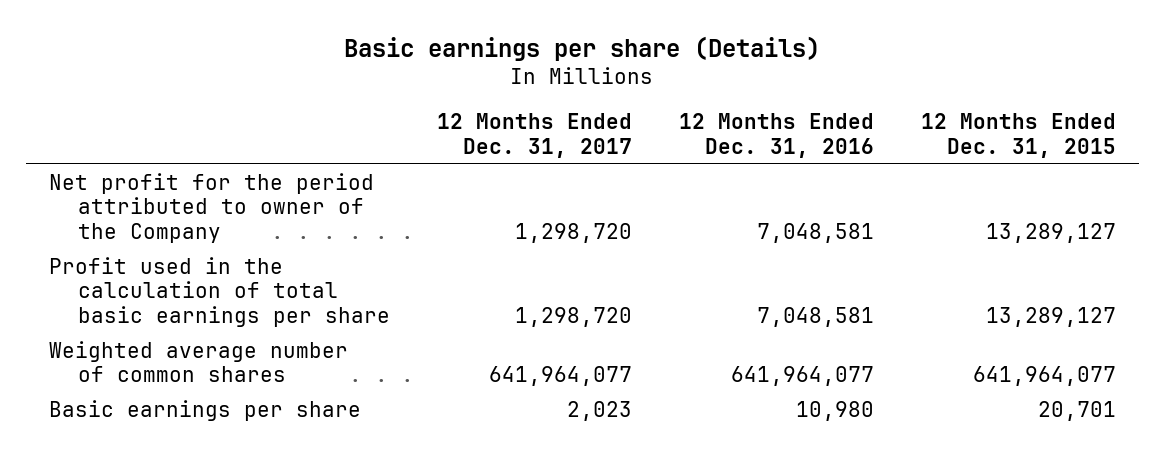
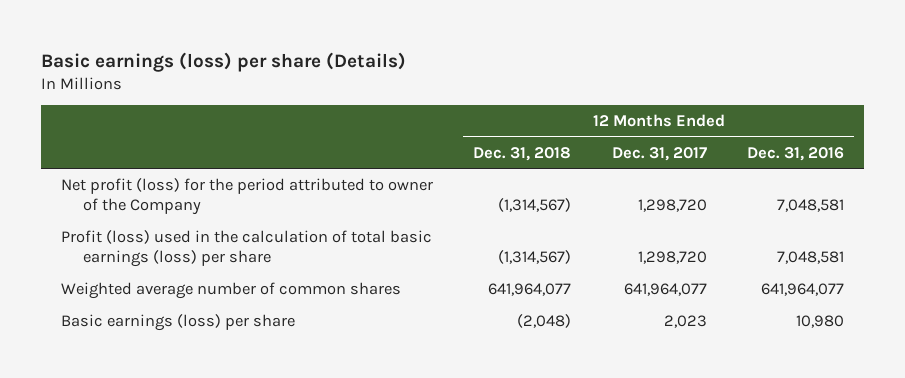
[344,36,821,62] Basic earnings per share (Details) -> [41,51,407,72] Basic earnings (loss) per share (Details)
[920,113,1116,158] 12 Months Ended Dec. 31, 2015 -> none
none -> [473,146,572,161] Dec. 31, 2018
[48,172,374,243] Net profit for the period attributed to owner of the Company -> [61,177,434,216] Net profit (loss) for the period attributed to owner of the Company
[48,256,391,327] Profit used in the calculation of total basic earnings per share -> [61,229,433,268] Profit (loss) used in the calculation of total basic earnings (loss) per share
[48,399,361,421] Basic earnings per share -> [61,313,296,331] Basic earnings (loss) per share

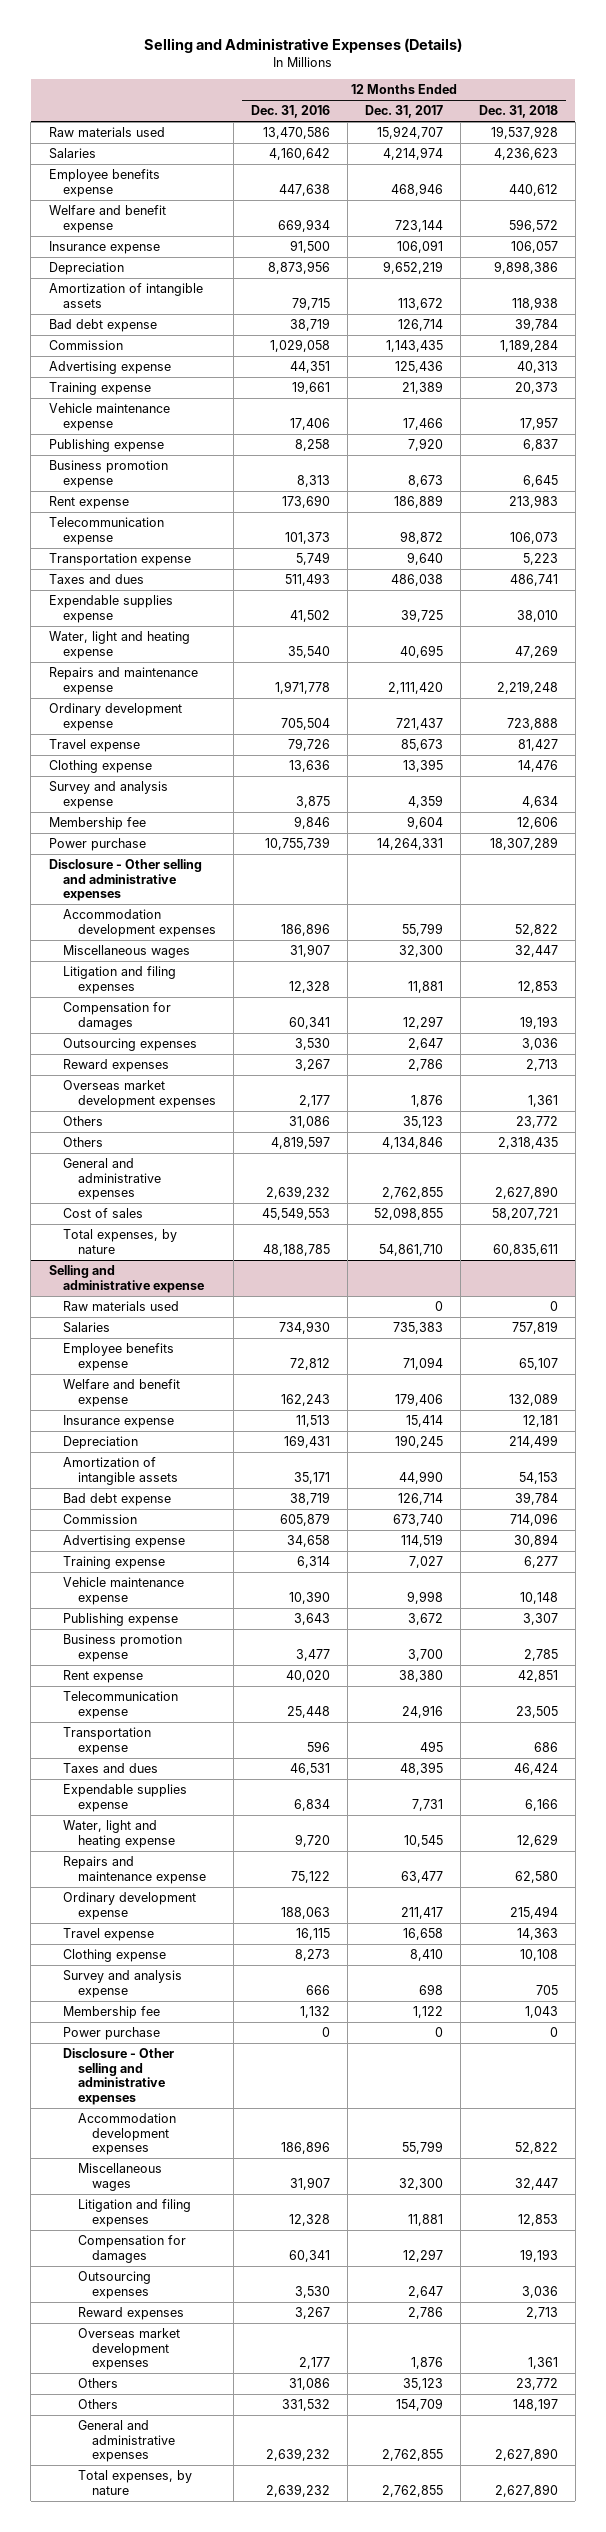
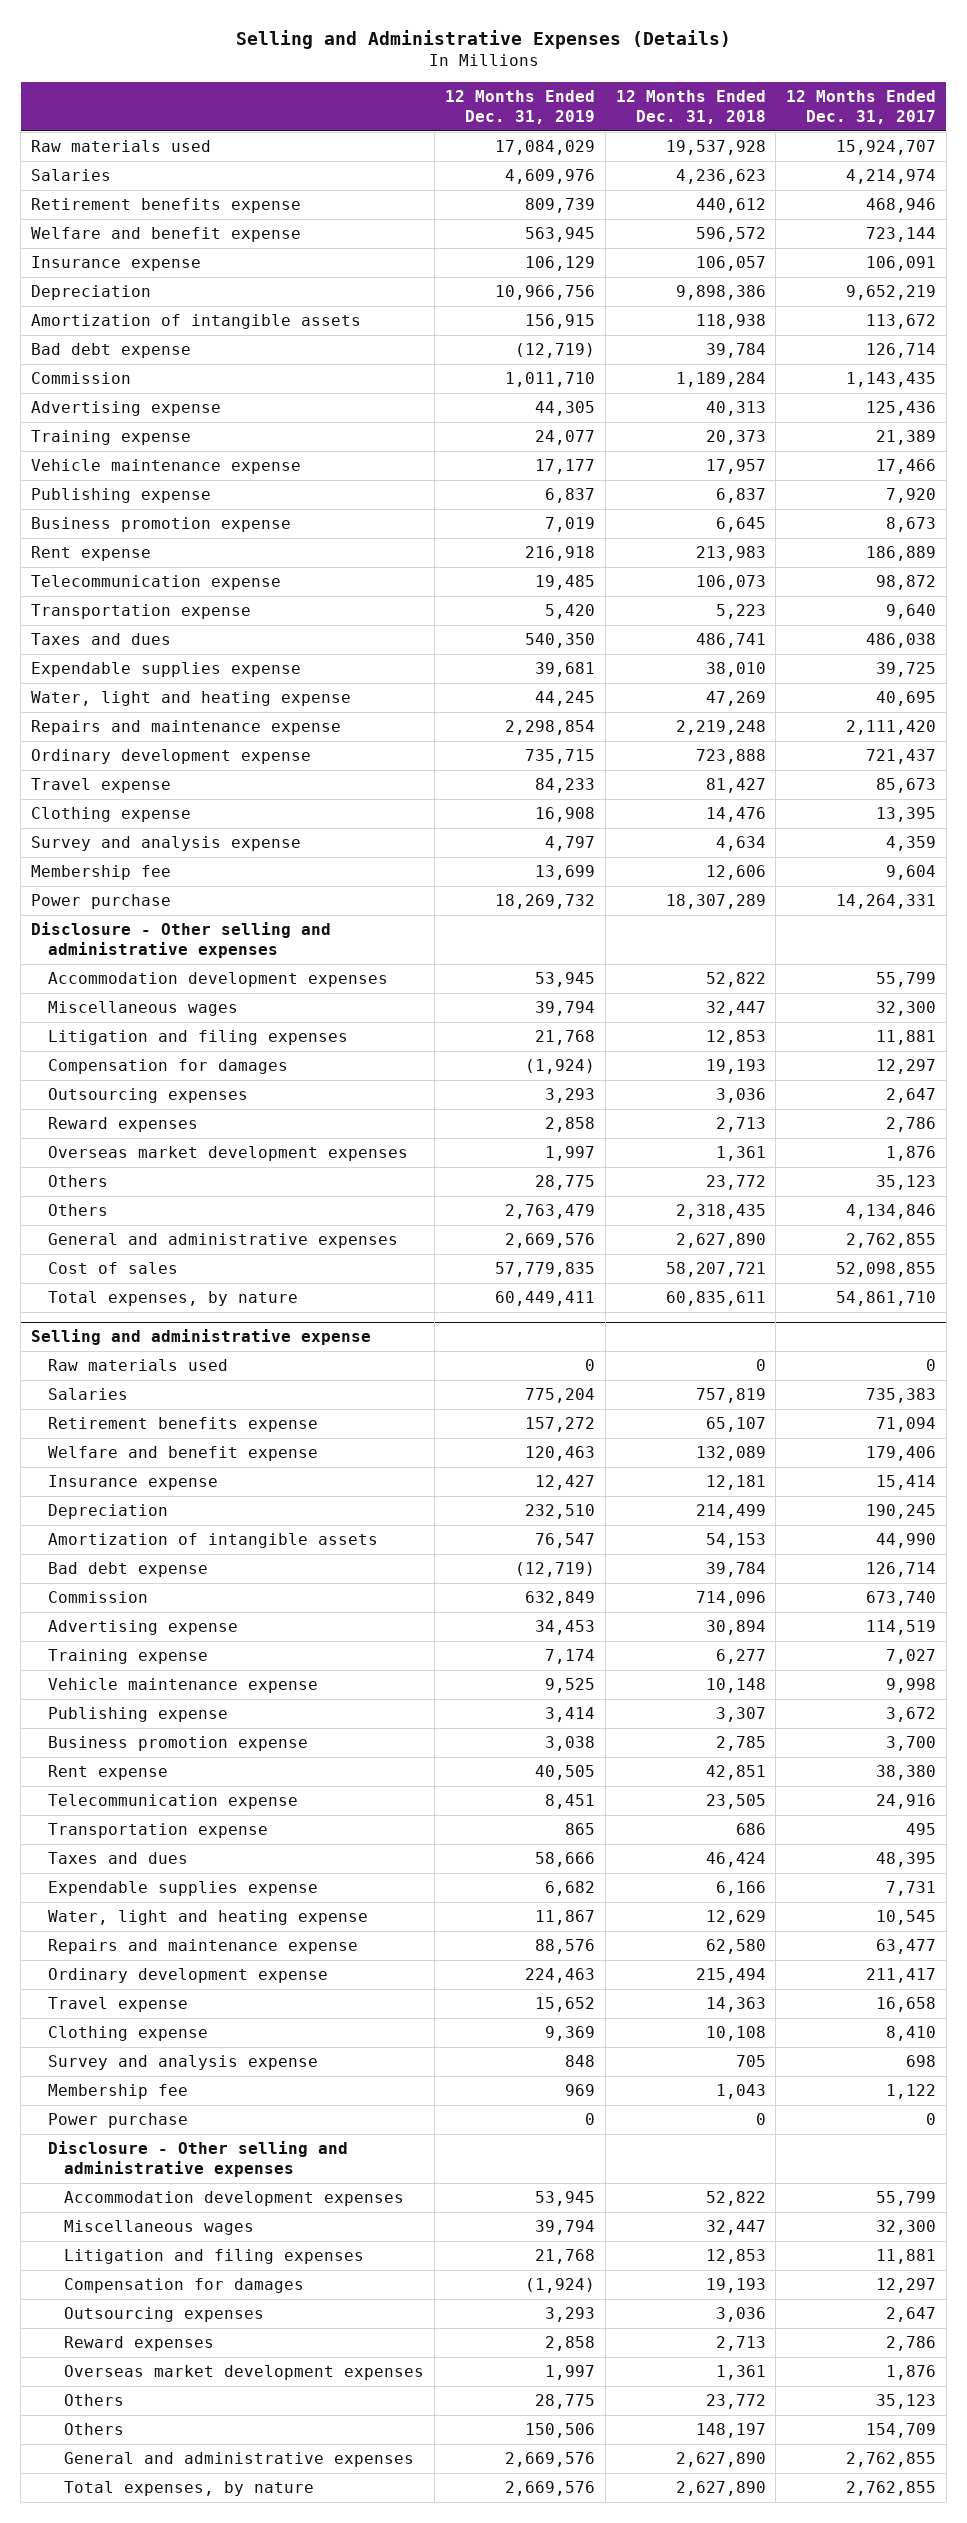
[250,105,330,119] Dec. 31, 2016 -> none
none -> [444,89,595,124] 12 Months Ended Dec. 31, 2019
[48,169,160,197] Employee benefits expense -> [30,198,301,214] Retirement benefits expense
[63,1343,175,1371] Employee benefits expense -> [47,1417,318,1433] Retirement benefits expense

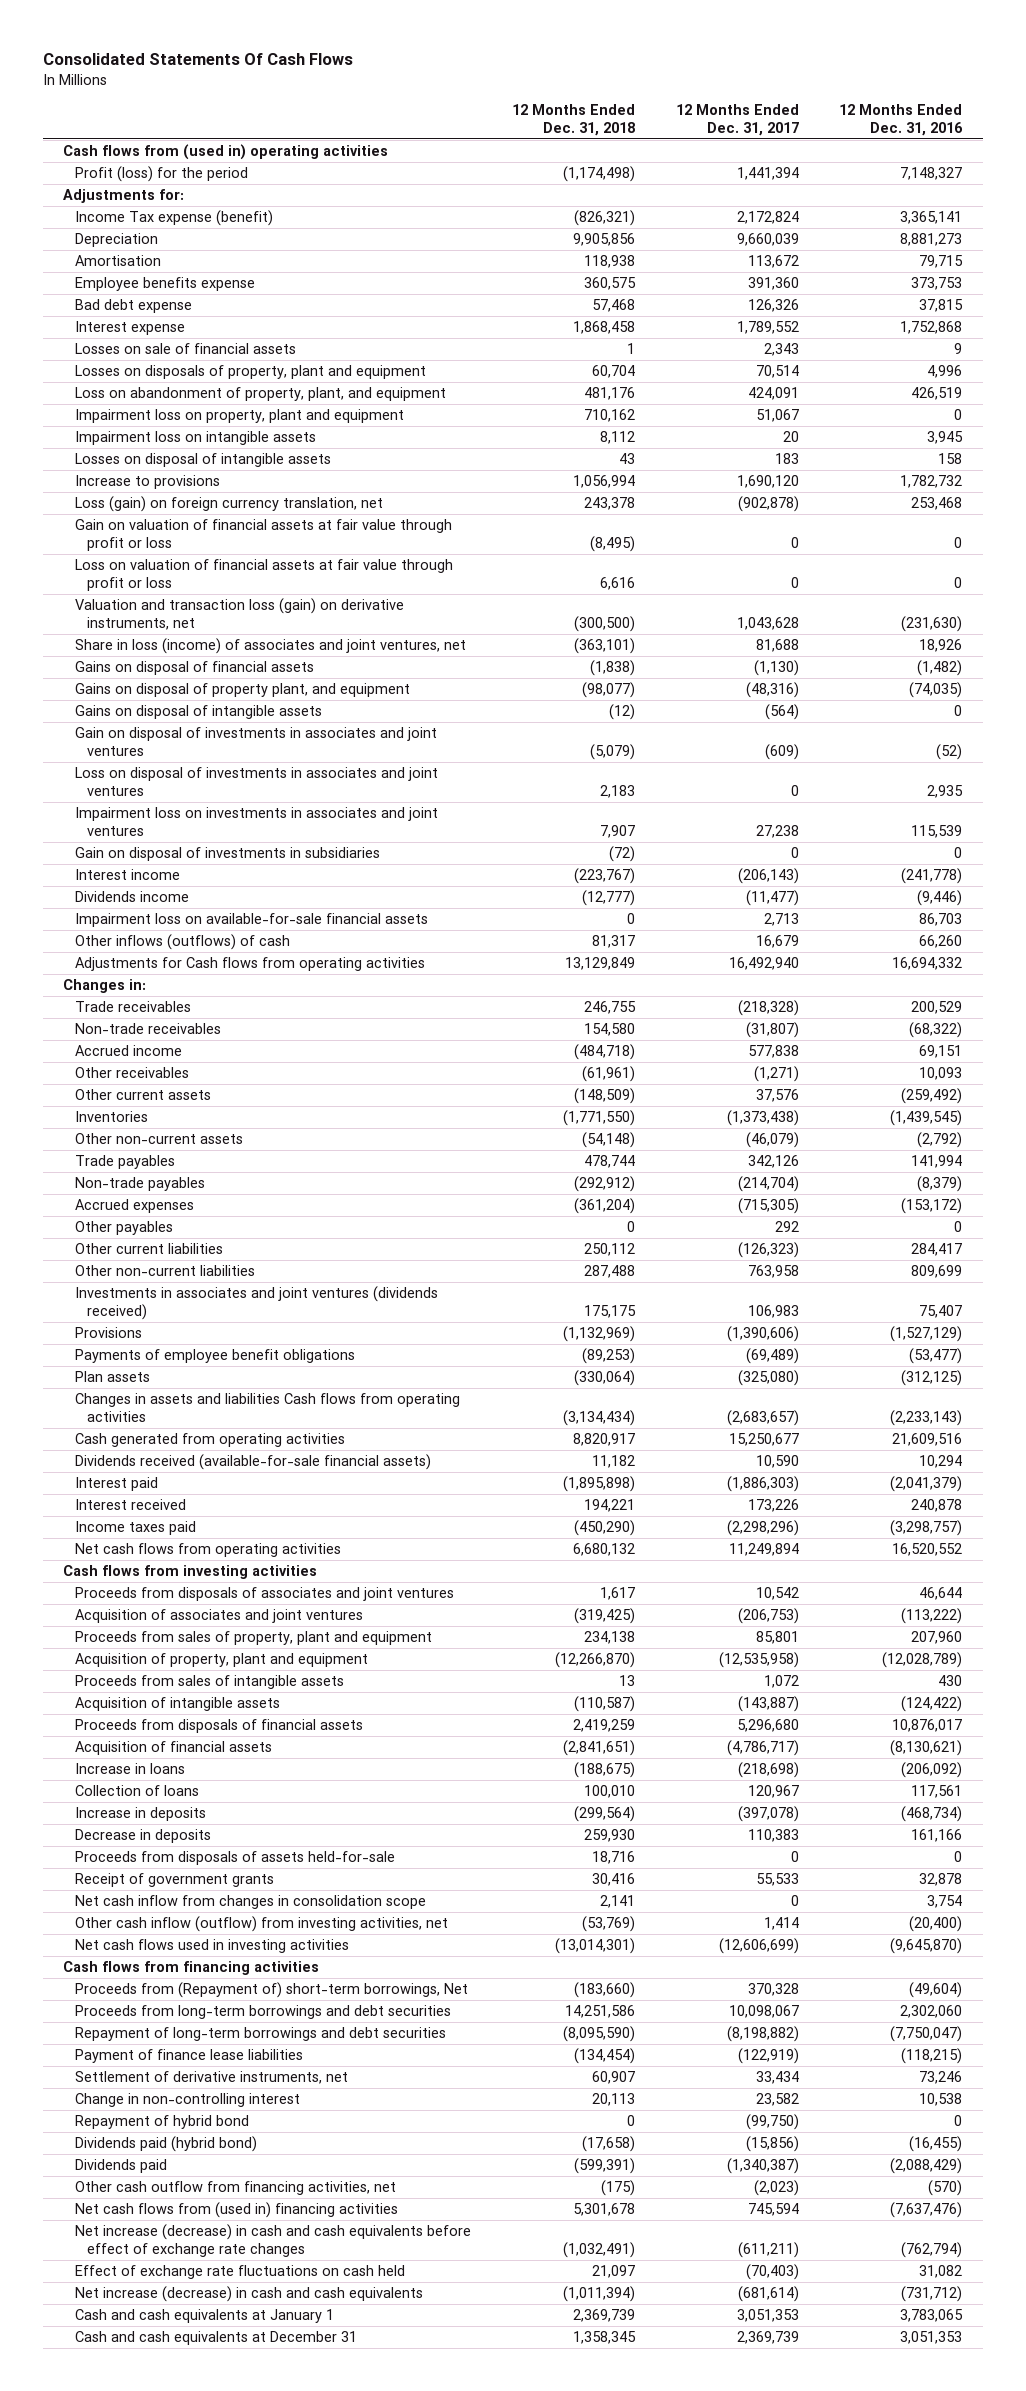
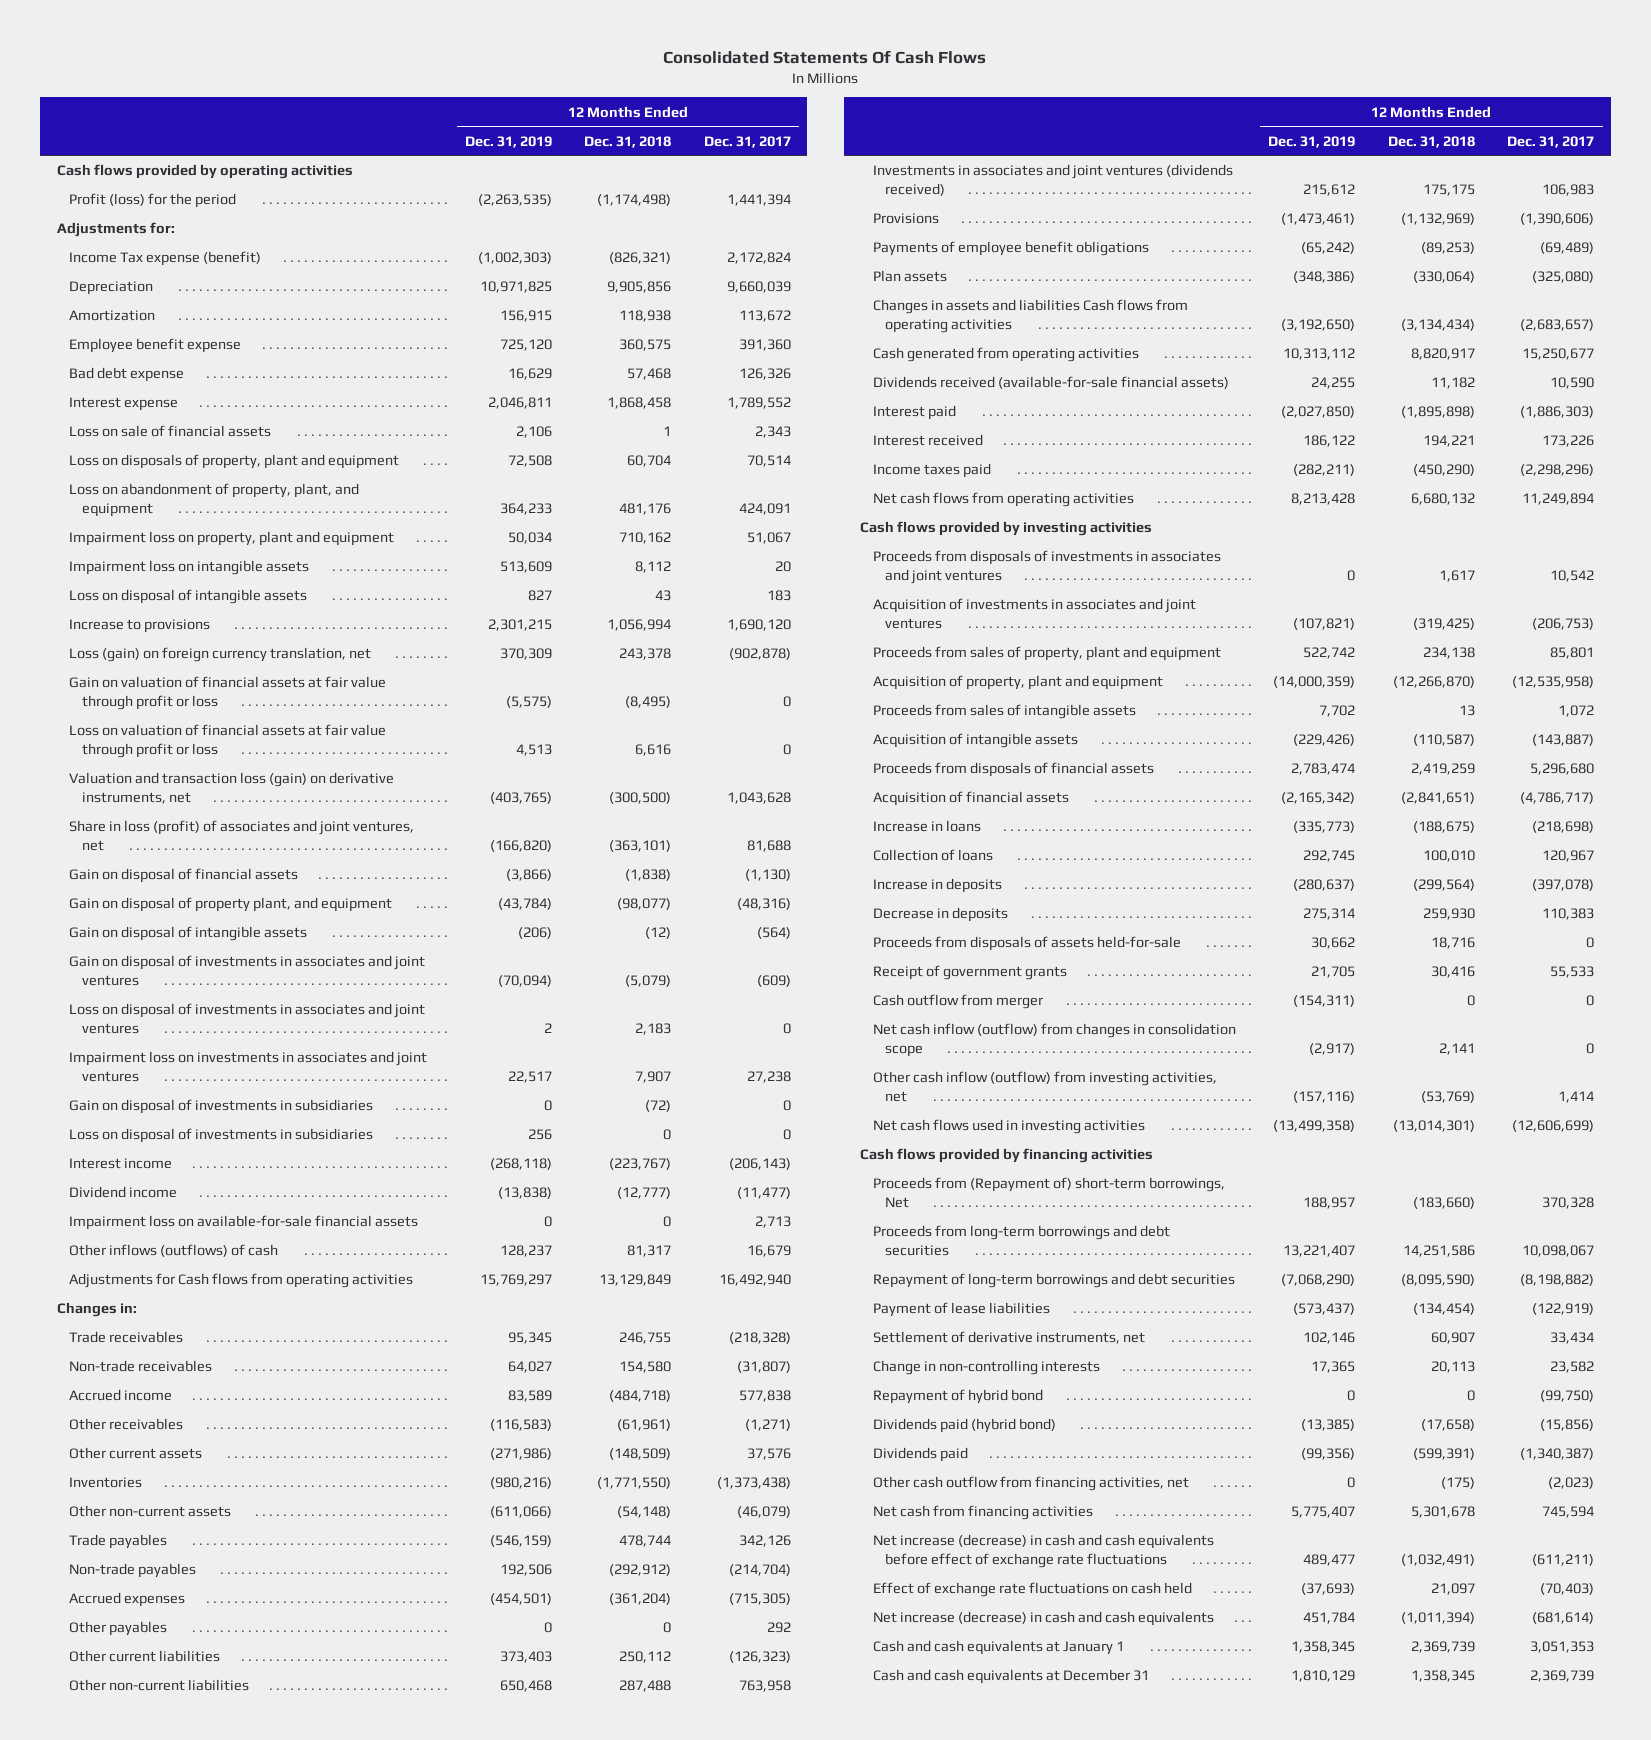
[839,104,964,136] 12 Months Ended Dec. 31, 2016 -> none
none -> [464,135,552,148] Dec. 31, 2019
[63,144,389,161] Cash flows from (used in) operating activities -> [56,164,353,180] Cash flows provided by operating activities
[75,255,162,267] Amortisation -> [69,310,156,322] Amortization
[75,277,256,292] Employee benefits expense -> [69,338,242,354] Employee benefit expense
[75,343,297,355] Losses on sale of financial assets -> [69,425,272,438] Loss on sale of financial assets
[75,365,427,380] Losses on disposals of property, plant and equipment -> [69,454,400,470] Loss on disposals of property, plant and equipment
[75,453,332,468] Losses on disposal of intangible assets -> [69,589,308,605] Loss on disposal of intangible assets
[75,638,467,655] Share in loss (income) of associates and joint ventures, net -> [69,820,415,851] Share in loss (profit) of associates and joint ventures, net
[75,661,315,676] Gains on disposal of financial assets -> [69,868,299,884] Gain on disposal of financial assets
[75,683,411,698] Gains on disposal of property plant, and equipment -> [69,897,393,913] Gain on disposal of property plant, and equipment
[75,705,323,720] Gains on disposal of intangible assets -> [69,926,308,942] Gain on disposal of intangible assets
none -> [69,1128,374,1144] Loss on disposal of investments in subsidiaries
[75,891,190,903] Dividends income -> [69,1186,178,1199] Dividend income
[63,1565,318,1580] Cash flows from investing activities -> [860,521,1153,537] Cash flows provided by investing activities
[75,1587,455,1602] Proceeds from disposals of associates and joint ventures -> [872,550,1221,584] Proceeds from disposals of investments in associates and joint ventures
[75,1609,364,1624] Acquisition of associates and joint ventures -> [872,598,1196,629] Acquisition of investments in associates and joint ventures
none -> [872,994,1043,1010] Cash outflow from merger
[75,1895,427,1910] Net cash inflow from changes in consolidation scope -> [872,1023,1236,1057] Net cash inflow (outflow) from changes in consolidation scope
[63,1961,320,1976] Cash flows from financing activities -> [860,1148,1154,1164] Cash flows provided by financing activities
[75,2049,304,2064] Payment of finance lease liabilities -> [872,1302,1050,1318] Payment of lease liabilities
[75,2093,301,2108] Change in non-controlling interest -> [872,1360,1100,1376] Change in non-controlling interests
[75,2202,399,2219] Net cash flows from (used in) financing activities -> [872,1505,1093,1521] Net cash from financing activities
[75,2224,472,2257] Net increase (decrease) in cash and cash equivalents before effect of exchange rate changes -> [872,1534,1214,1568] Net increase (decrease) in cash and cash equivalents before effect of exchange rate fluctuations

